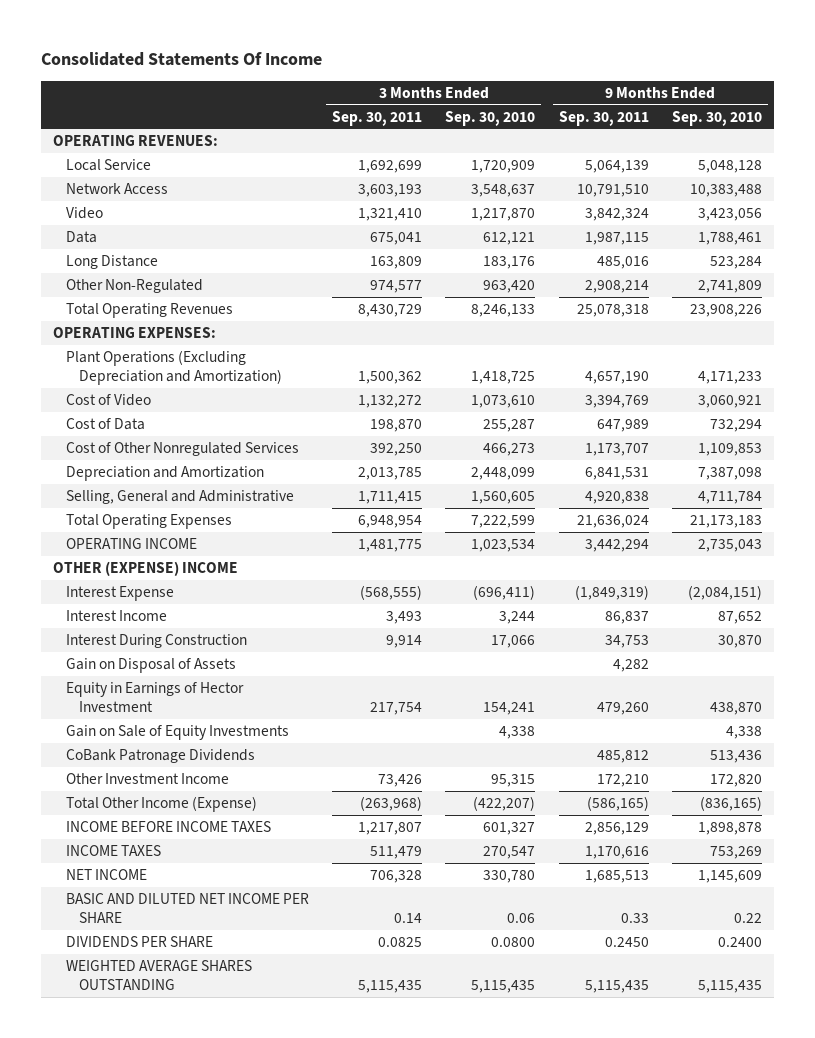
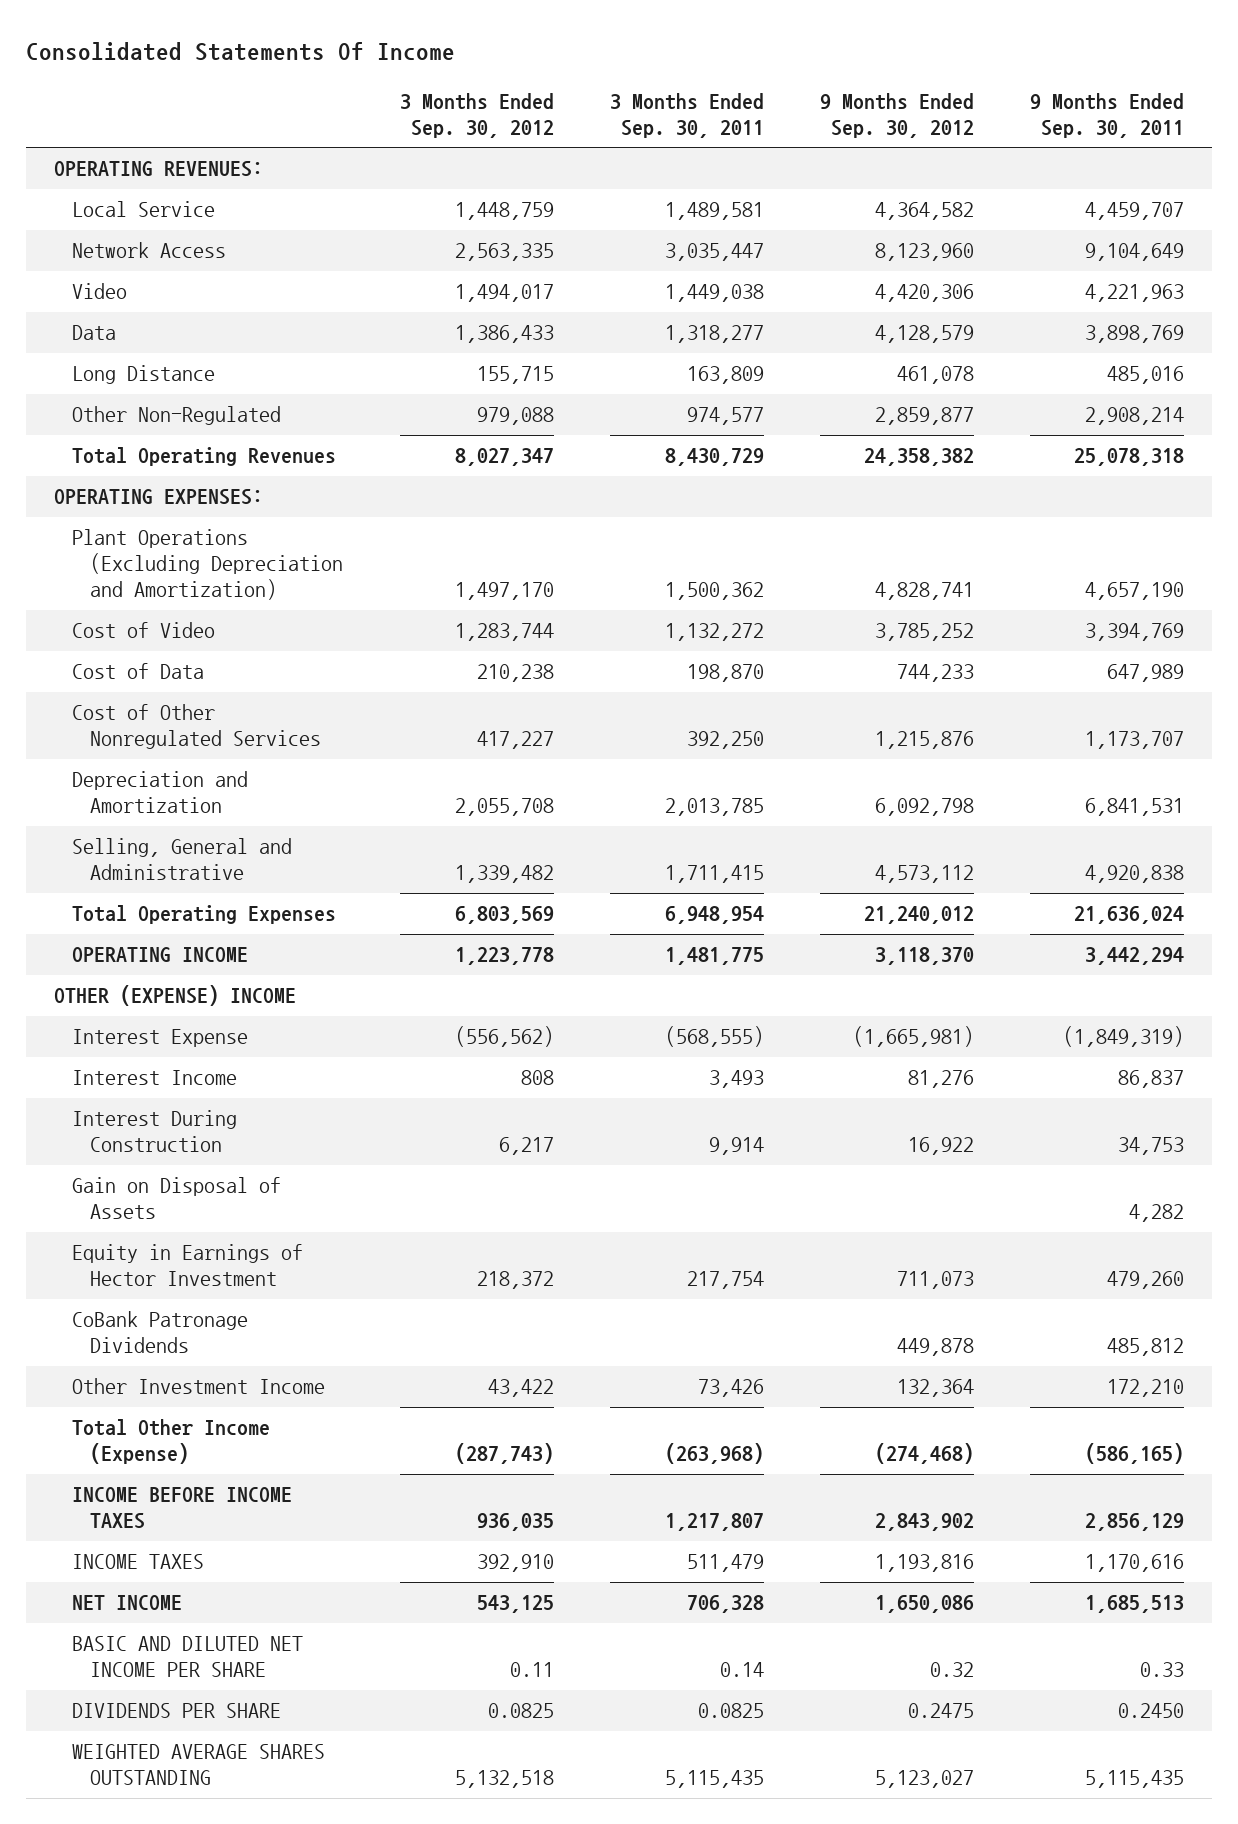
[445,110,536,126] Sep. 30, 2010 -> none
[671,110,762,126] Sep. 30, 2010 -> none
none -> [399,92,554,138] 3 Months Ended Sep. 30, 2012
none -> [819,92,974,138] 9 Months Ended Sep. 30, 2012
[358,159,423,173] 1,692,699 -> [664,202,764,221] 1,489,581
[584,159,649,173] 5,064,139 -> [1085,202,1185,221] 4,459,707
[358,183,423,197] 3,603,193 -> [664,243,764,262] 3,035,447
[576,183,649,197] 10,791,510 -> [1085,243,1185,262] 9,104,649
[358,207,423,221] 1,321,410 -> [664,284,764,303] 1,449,038
[584,207,649,221] 3,842,324 -> [1085,284,1185,303] 4,221,963
[370,231,423,245] 675,041 -> [664,325,764,344] 1,318,277
[584,231,649,245] 1,987,115 -> [1085,325,1185,344] 3,898,769
[65,724,289,740] Gain on Sale of Equity Investments -> none

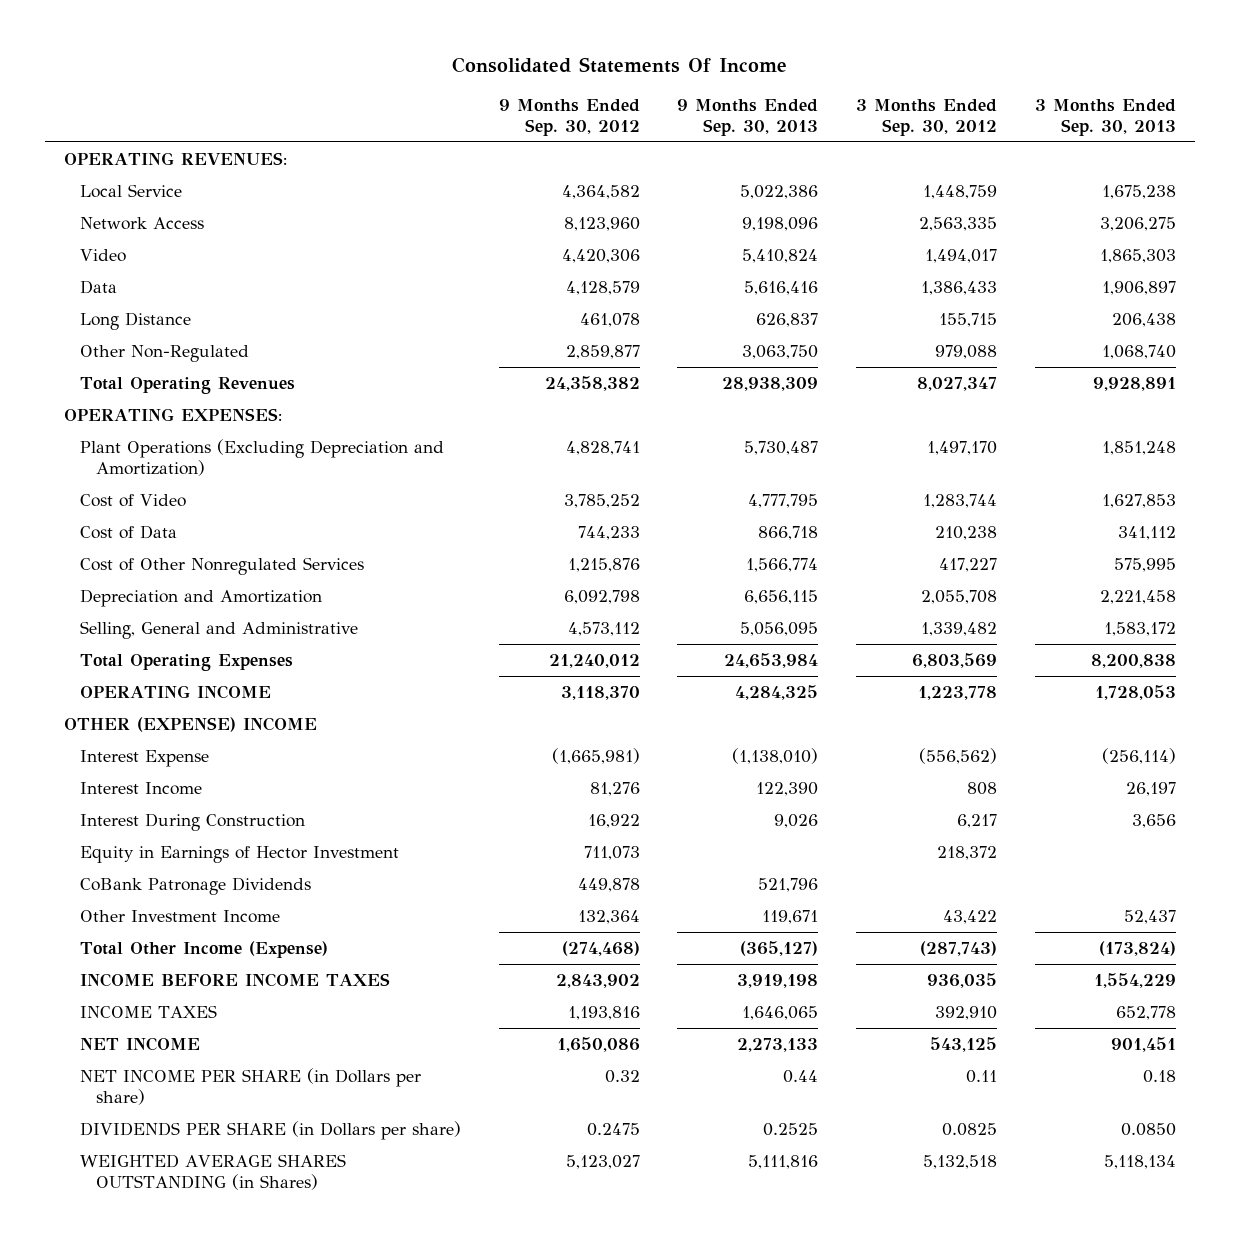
[609,92,764,138] 3 Months Ended Sep. 30, 2011 -> none
[1030,92,1185,138] 9 Months Ended Sep. 30, 2011 -> none
none -> [677,99,819,136] 9 Months Ended Sep. 30, 2013
none -> [1035,99,1177,136] 3 Months Ended Sep. 30, 2013
[71,1177,281,1220] Gain on Disposal of Assets -> none
[71,1636,303,1678] BASIC AND DILUTED NET INCOME PER SHARE -> [79,1068,421,1105] NET INCOME PER SHARE (in Dollars per share)
[71,1703,281,1719] DIVIDENDS PER SHARE -> [79,1121,461,1141] DIVIDENDS PER SHARE (in Dollars per share)
[71,1744,325,1786] WEIGHTED AVERAGE SHARES OUTSTANDING -> [79,1154,346,1190] WEIGHTED AVERAGE SHARES OUTSTANDING (in Shares)

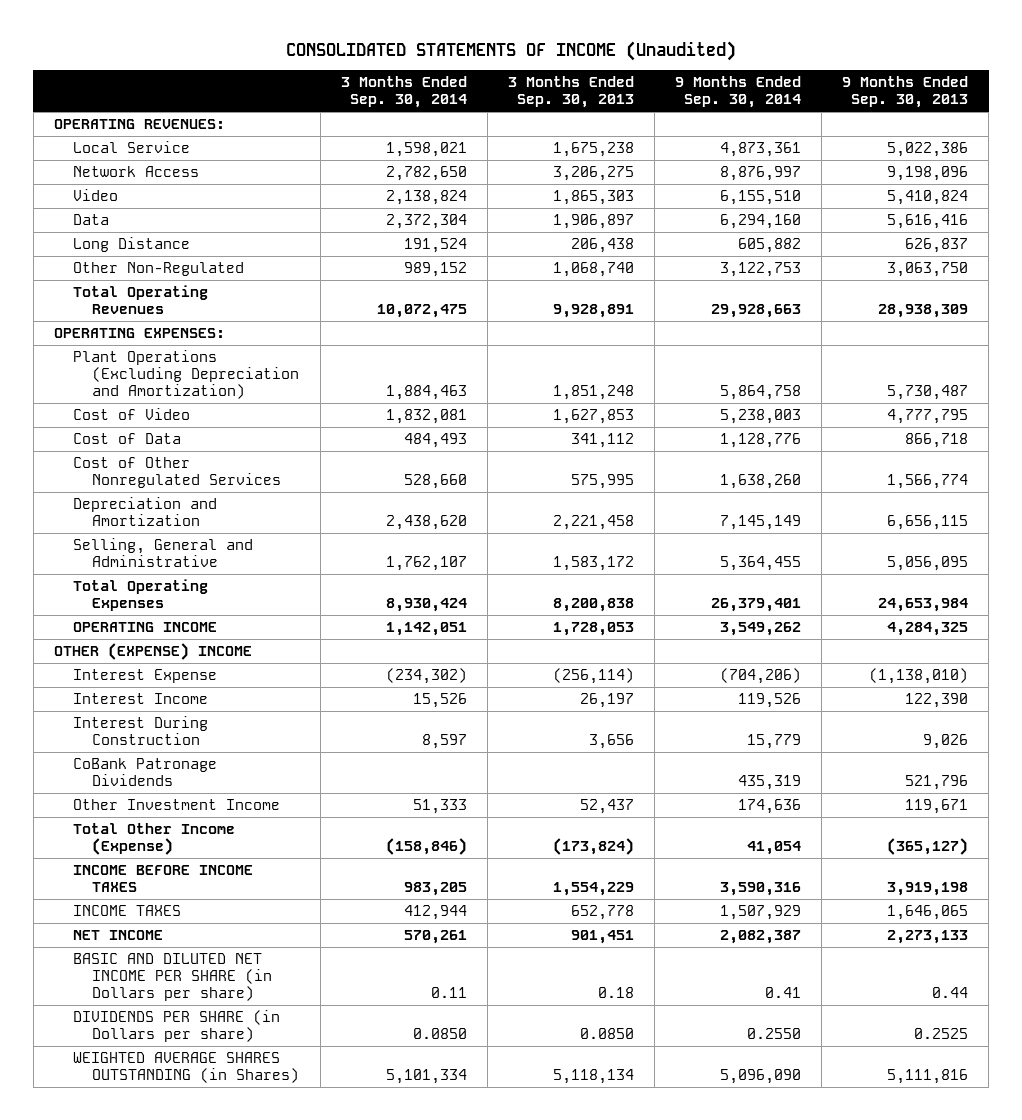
[451,56,787,73] Consolidated Statements Of Income -> [285,40,736,61] CONSOLIDATED STATEMENTS OF INCOME (Unaudited)
[498,99,640,136] 9 Months Ended Sep. 30, 2012 -> none
[856,99,998,136] 3 Months Ended Sep. 30, 2012 -> none
none -> [340,76,467,109] 3 Months Ended Sep. 30, 2014
none -> [674,76,801,109] 9 Months Ended Sep. 30, 2014
[79,846,399,864] Equity in Earnings of Hector Investment -> none
[79,1068,421,1105] NET INCOME PER SHARE (in Dollars per share) -> [73,953,273,1002] BASIC AND DILUTED NET INCOME PER SHARE (in Dollars per share)

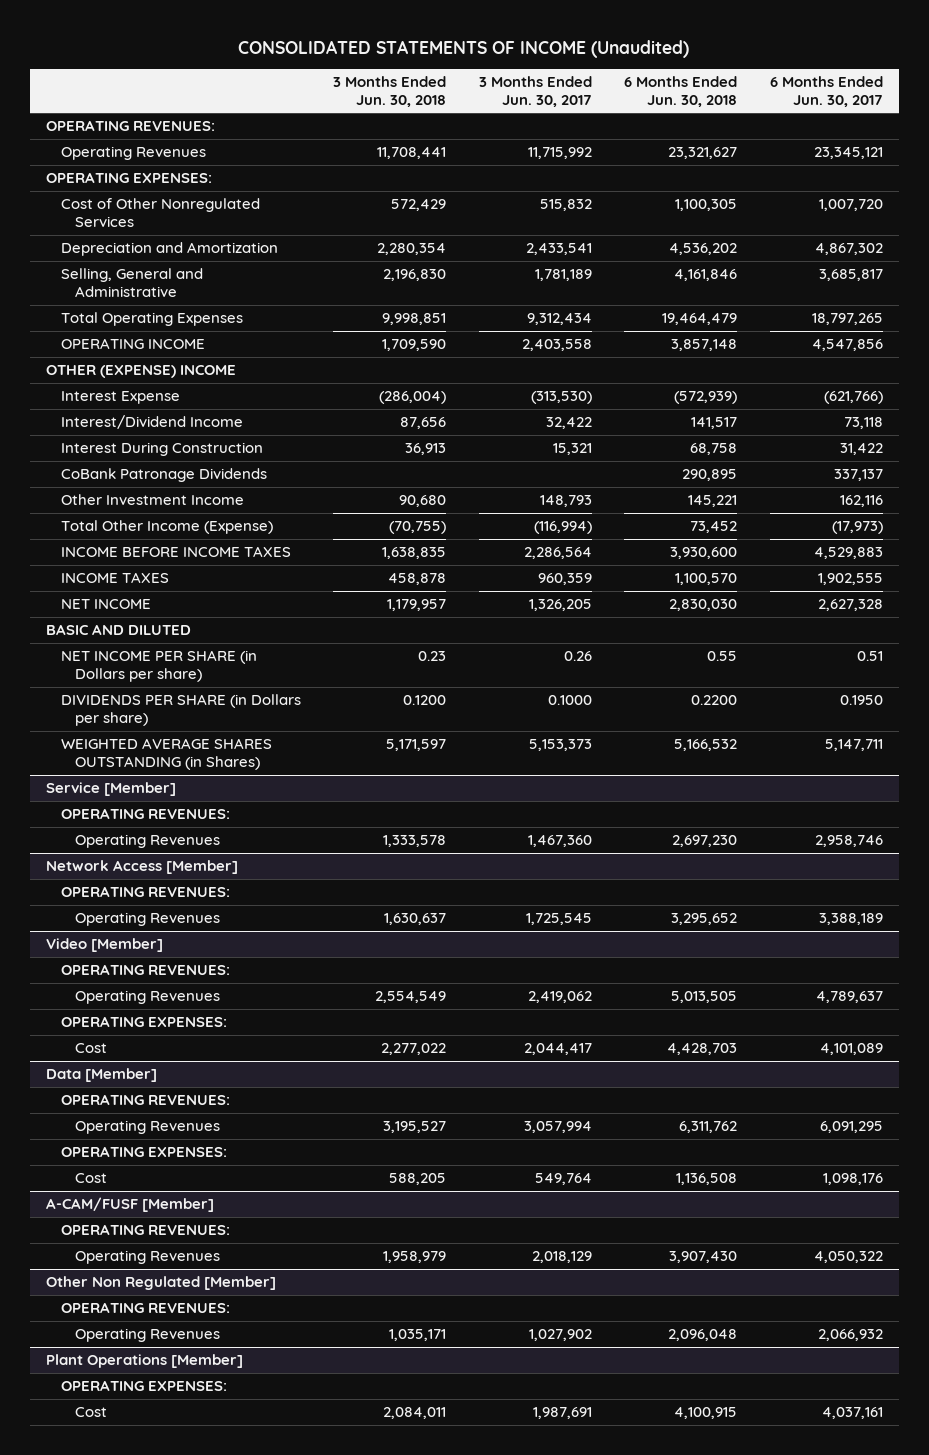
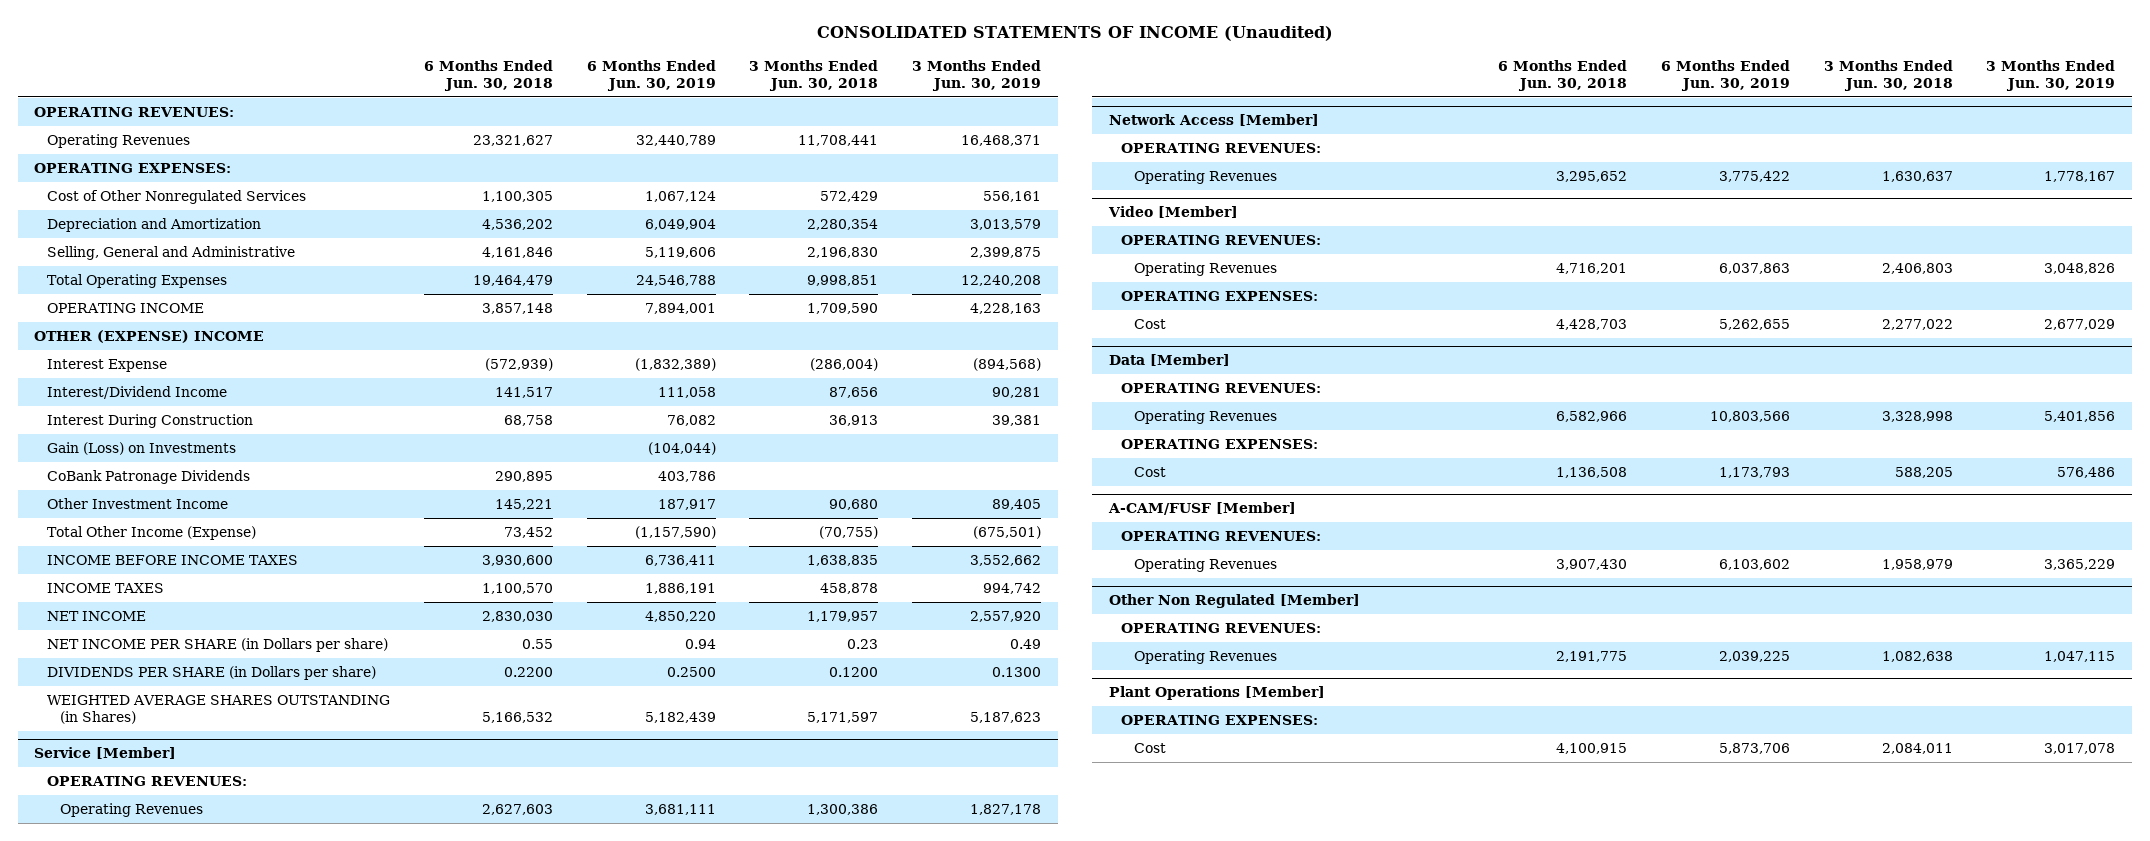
[478,75,592,107] 3 Months Ended Jun. 30, 2017 -> none
[769,75,883,107] 6 Months Ended Jun. 30, 2017 -> none
none -> [586,59,716,92] 6 Months Ended Jun. 30, 2019
none -> [912,59,1042,92] 3 Months Ended Jun. 30, 2019
none -> [47,441,237,455] Gain (Loss) on Investments
[46,624,192,636] BASIC AND DILUTED -> none
[383,835,447,848] 1,333,578 -> [807,803,879,815] 1,300,386
[672,835,738,848] 2,697,230 -> [481,803,553,815] 2,627,603
[375,991,447,1004] 2,554,549 -> [1881,262,1953,274] 2,406,803
[671,991,738,1004] 5,013,505 -> [1556,262,1628,274] 4,716,201
[383,1121,447,1134] 3,195,527 -> [1881,410,1953,422] 3,328,998
[679,1121,738,1134] 6,311,762 -> [1556,410,1628,422] 6,582,966
[389,1329,447,1342] 1,035,171 -> [1881,650,1953,662] 1,082,638
[668,1329,738,1342] 2,096,048 -> [1556,650,1628,662] 2,191,775

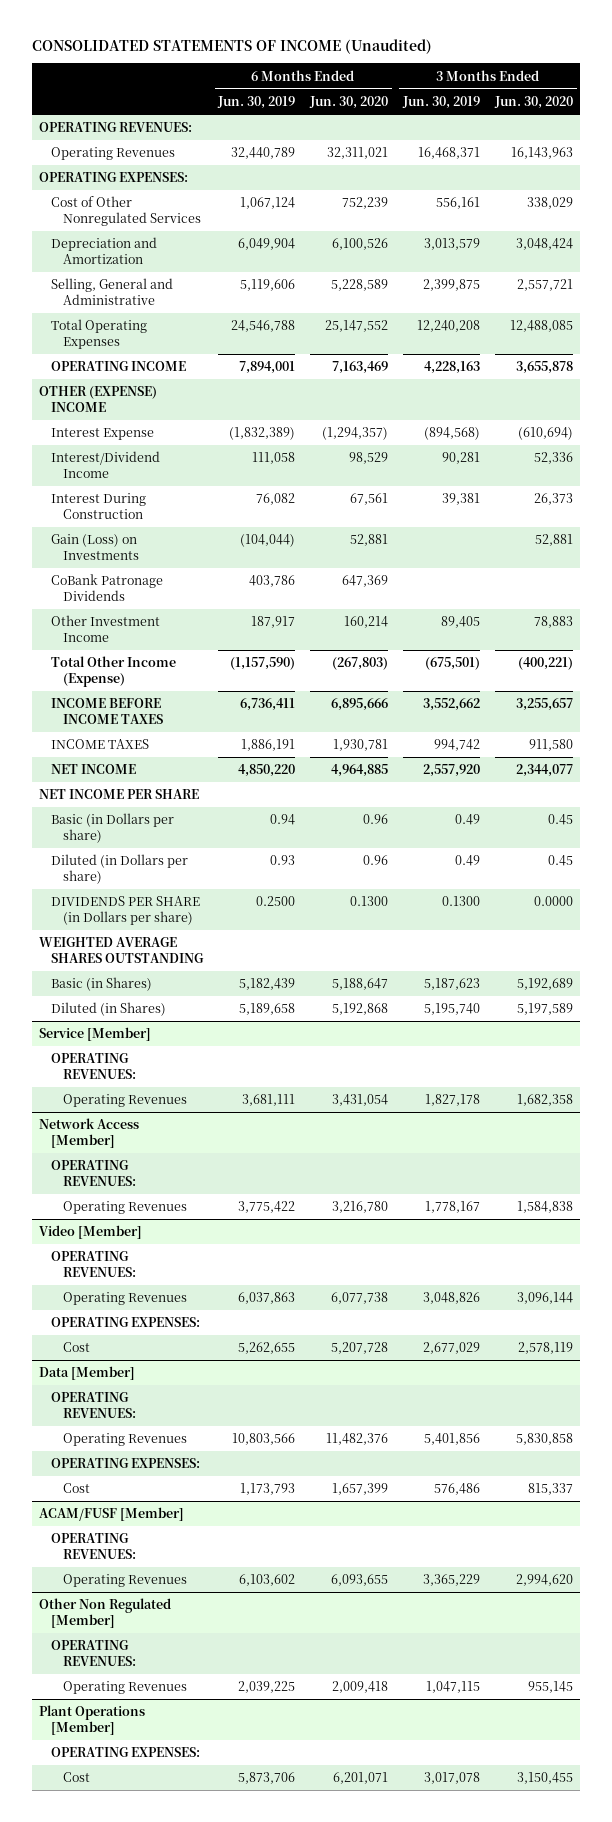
[423,59,553,92] 6 Months Ended Jun. 30, 2018 -> none
[749,59,879,92] 3 Months Ended Jun. 30, 2018 -> none
none -> [309,96,389,110] Jun. 30, 2020
none -> [493,96,573,110] Jun. 30, 2020
none -> [39,789,200,800] NET INCOME PER SHARE
[47,637,389,652] NET INCOME PER SHARE (in Dollars per share) -> [51,813,175,844] Basic (in Dollars per share)
none -> [51,854,189,885] Diluted (in Dollars per share)
none -> [39,937,205,964] WEIGHTED AVERAGE SHARES OUTSTANDING
[47,694,391,725] WEIGHTED AVERAGE SHARES OUTSTANDING (in Shares) -> [51,977,153,992] Basic (in Shares)
none -> [51,1002,167,1017] Diluted (in Shares)
[1107,502,1296,516] A-CAM/FUSF [Member] -> [39,1507,185,1522] ACAM/FUSF [Member]

